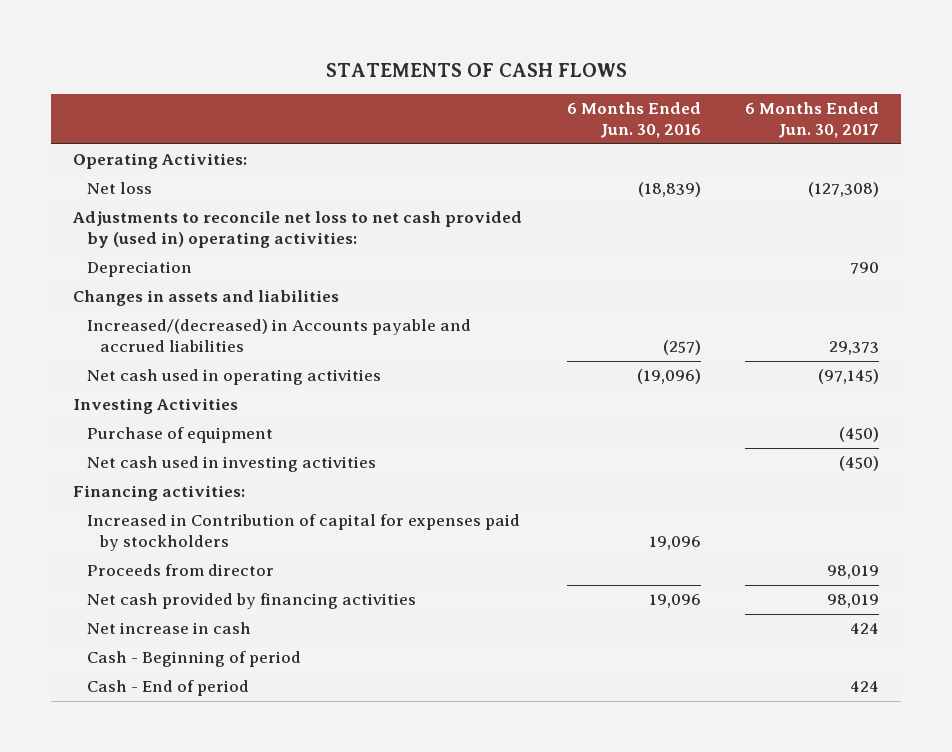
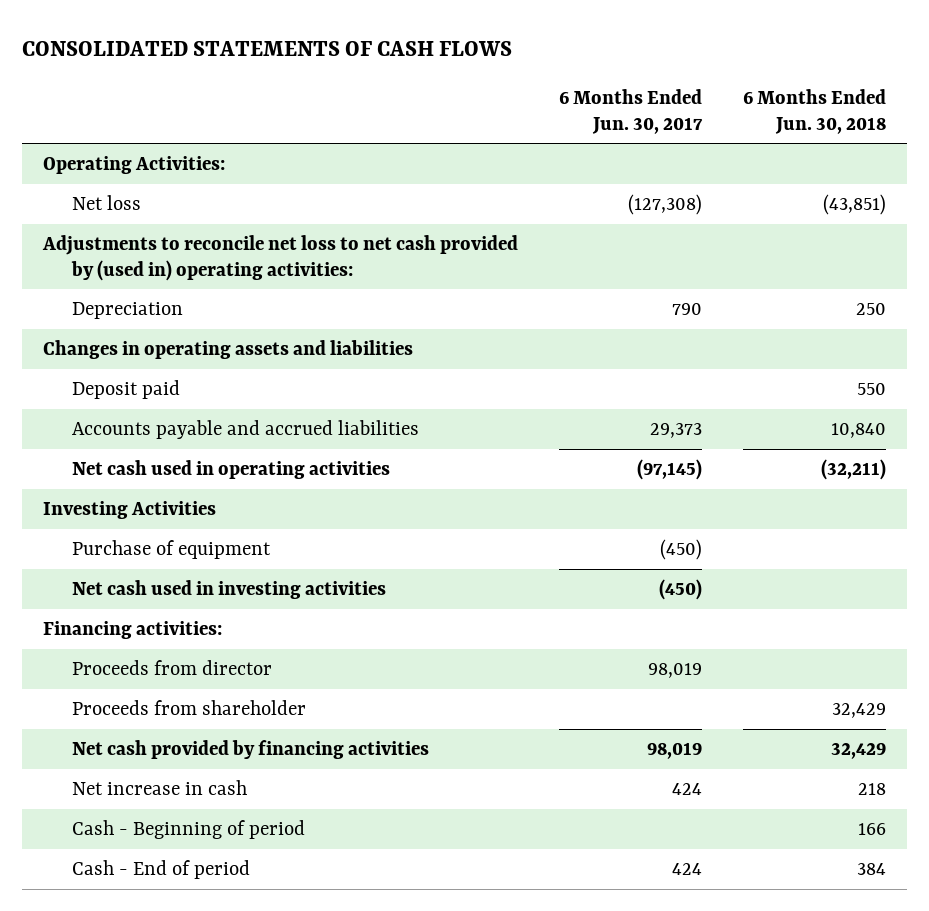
[326,63,628,78] STATEMENTS OF CASH FLOWS -> [22,41,513,57] CONSOLIDATED STATEMENTS OF CASH FLOWS
[566,102,701,139] 6 Months Ended Jun. 30, 2016 -> none
none -> [743,89,887,134] 6 Months Ended Jun. 30, 2018
[73,290,340,307] Changes in assets and liabilities -> [42,340,413,360] Changes in operating assets and liabilities
none -> [71,380,180,400] Deposit paid
[86,319,471,353] Increased/(decreased) in Accounts payable and accrued liabilities -> [71,420,419,440] Accounts payable and accrued liabilities
[86,514,520,552] Increased in Contribution of capital for expenses paid by stockholders -> none
none -> [71,700,306,716] Proceeds from shareholder

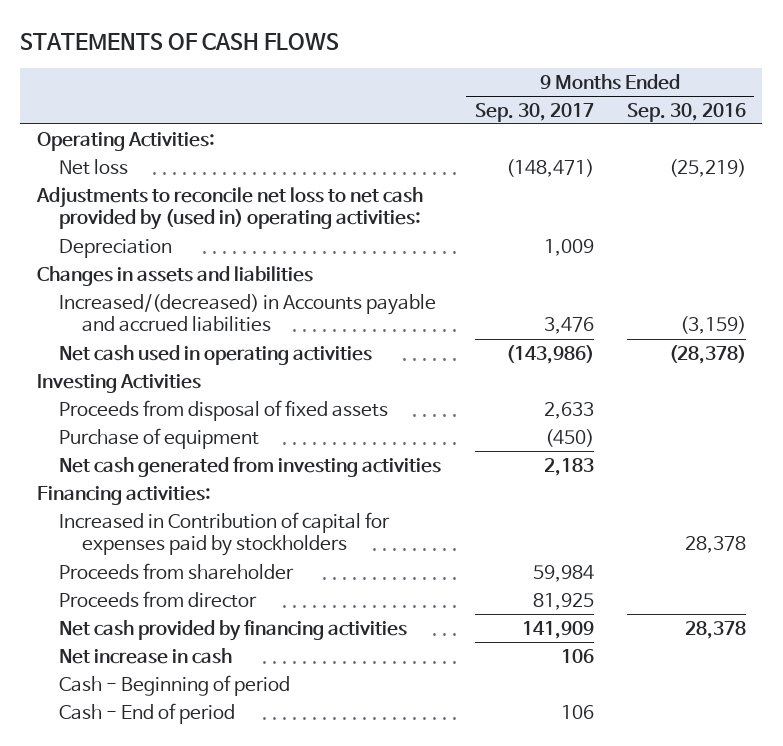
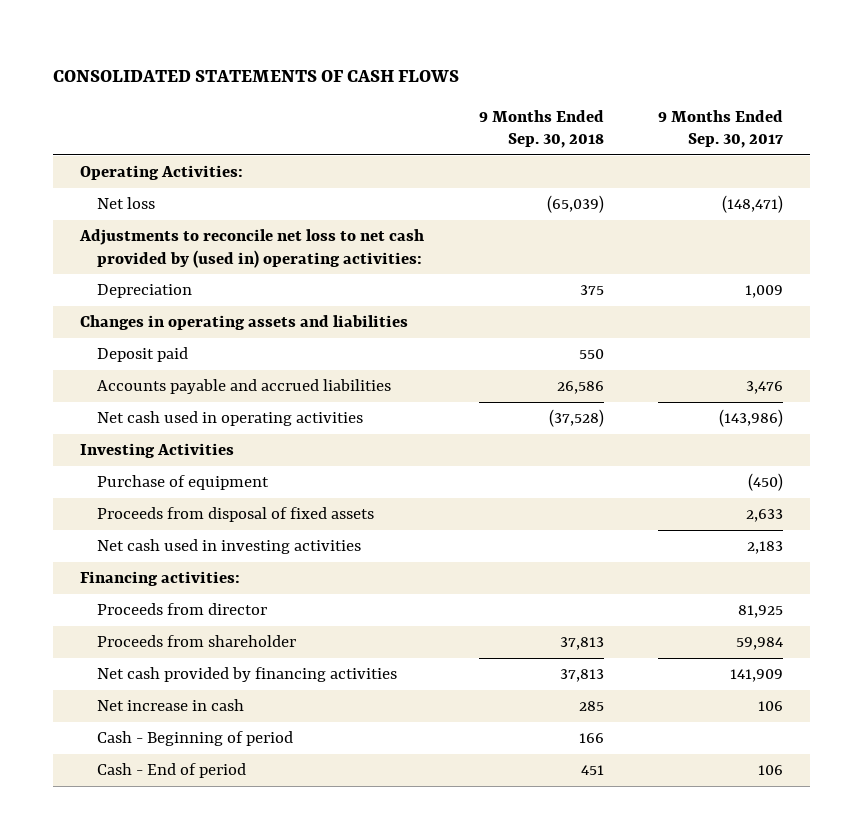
[20,33,340,51] STATEMENTS OF CASH FLOWS -> [53,69,460,82] CONSOLIDATED STATEMENTS OF CASH FLOWS
[626,102,746,122] Sep. 30, 2016 -> none
none -> [478,109,604,148] 9 Months Ended Sep. 30, 2018
[37,265,314,286] Changes in assets and liabilities -> [80,315,409,331] Changes in operating assets and liabilities
none -> [96,347,188,363] Deposit paid
[59,293,437,333] Increased/(decreased) in Accounts payable and accrued liabilities -> [96,379,391,395] Accounts payable and accrued liabilities
[59,399,389,421] Proceeds from disposal of fixed assets -> [96,507,374,523] Proceeds from disposal of fixed assets
[59,456,442,477] Net cash generated from investing activities -> [96,539,361,555] Net cash used in investing activities
[59,511,391,557] Increased in Contribution of capital for expenses paid by stockholders -> none
[59,562,295,580] Proceeds from shareholder -> [96,635,296,648] Proceeds from shareholder

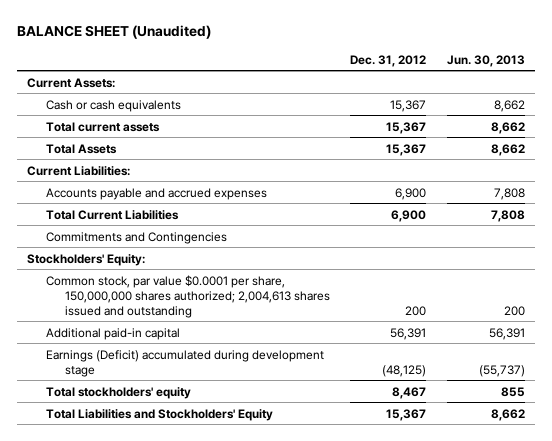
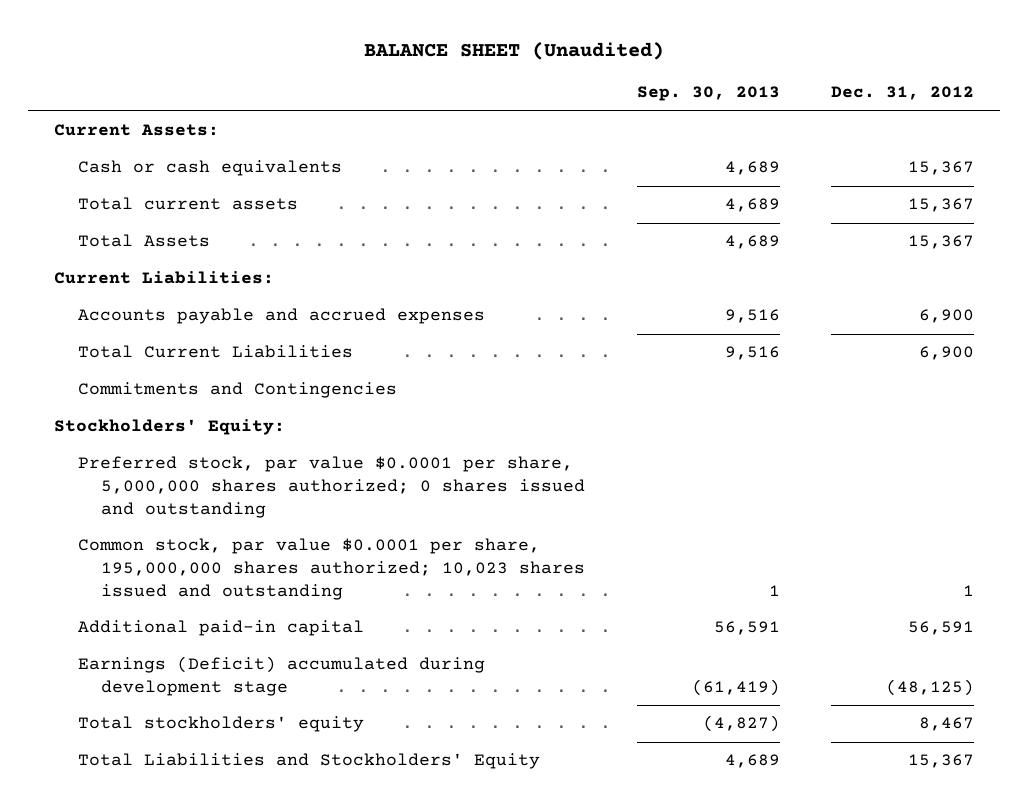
[446,54,525,67] Jun. 30, 2013 -> none
none -> [636,86,780,102] Sep. 30, 2013
none -> [77,456,586,519] Preferred stock, par value $0.0001 per share, 5,000,000 shares authorized; 0 shares issued and outstanding
[46,274,331,318] Common stock, par value $0.0001 per share, 150,000,000 shares authorized; 2,004,613 shares issued and outstanding -> [77,538,586,601] Common stock, par value $0.0001 per share, 195,000,000 shares authorized; 10,023 shares issued and outstanding
[405,305,427,316] 200 -> [963,585,975,597] 1
[390,327,427,340] 56,391 -> [908,621,975,636] 56,591

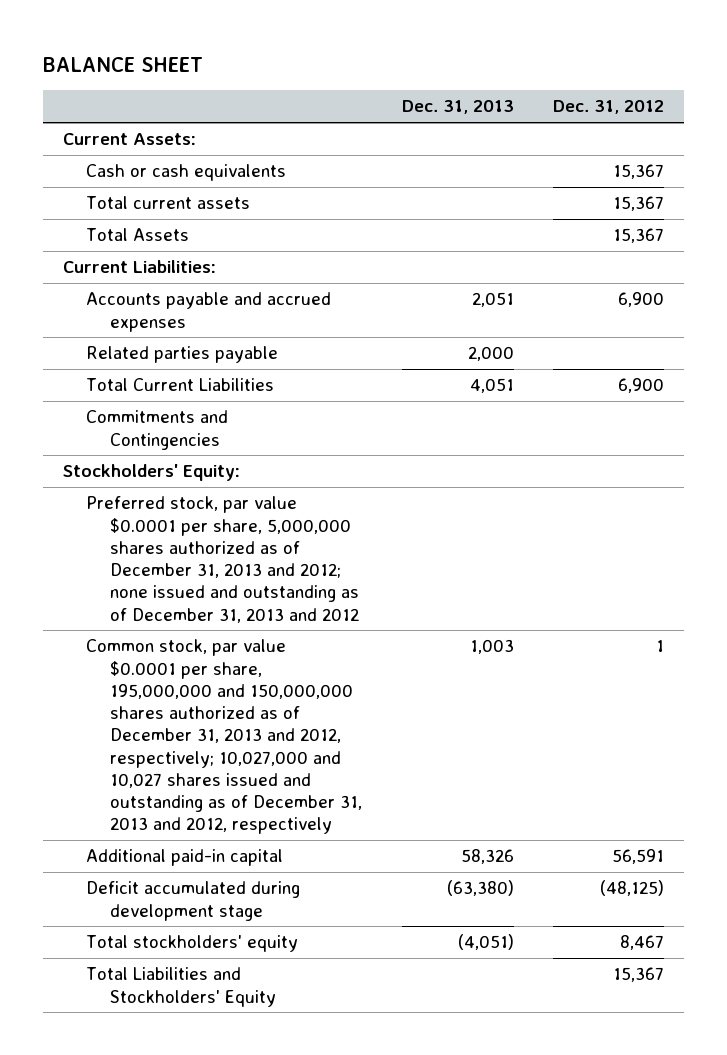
[364,42,665,61] BALANCE SHEET (Unaudited) -> [43,56,204,72] BALANCE SHEET
[636,86,780,102] Sep. 30, 2013 -> none
none -> [401,100,514,115] Dec. 31, 2013
none -> [86,346,279,364] Related parties payable
[77,456,586,519] Preferred stock, par value $0.0001 per share, 5,000,000 shares authorized; 0 shares issued and outstanding -> [86,496,360,623] Preferred stock, par value $0.0001 per share, 5,000,000 shares authorized as of December 31, 2013 and 2012; none issued and outstanding as of December 31, 2013 and 2012
[77,538,586,601] Common stock, par value $0.0001 per share, 195,000,000 shares authorized; 10,023 shares issued and outstanding -> [86,639,363,835] Common stock, par value $0.0001 per share, 195,000,000 and 150,000,000 shares authorized as of December 31, 2013 and 2012, respectively; 10,027,000 and 10,027 shares issued and outstanding as of December 31, 2013 and 2012, respectively
[77,656,485,697] Earnings (Deficit) accumulated during development stage -> [86,881,301,921] Deficit accumulated during development stage

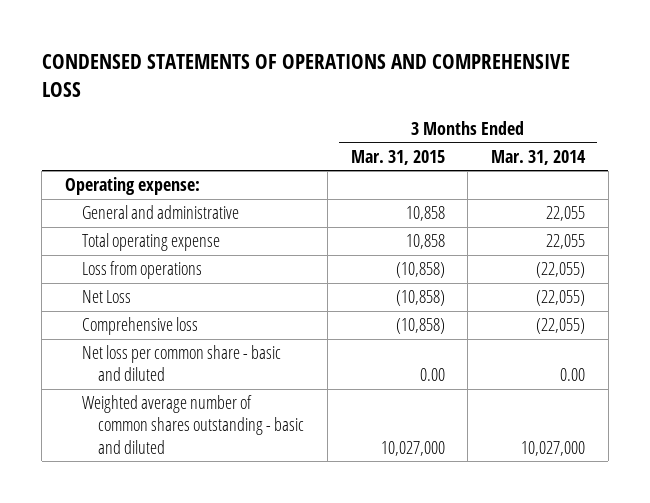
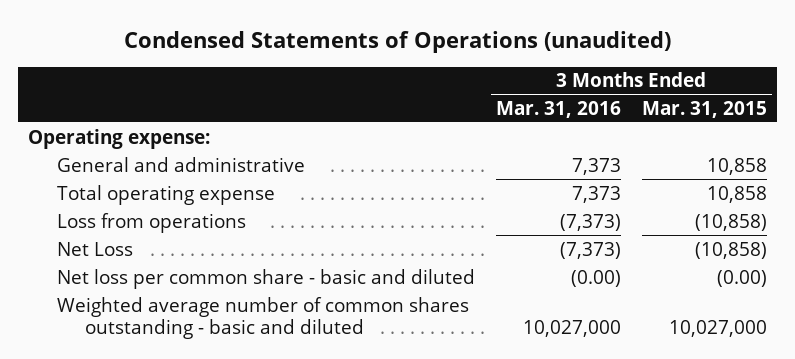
[41,54,570,97] CONDENSED STATEMENTS OF OPERATIONS AND COMPREHENSIVE LOSS -> [123,30,671,53] Condensed Statements of Operations (unaudited)
[490,149,586,165] Mar. 31, 2014 -> none
none -> [495,100,621,118] Mar. 31, 2016
[81,317,198,336] Comprehensive loss -> none
[419,368,445,382] 0.00 -> [716,269,767,287] (0.00)

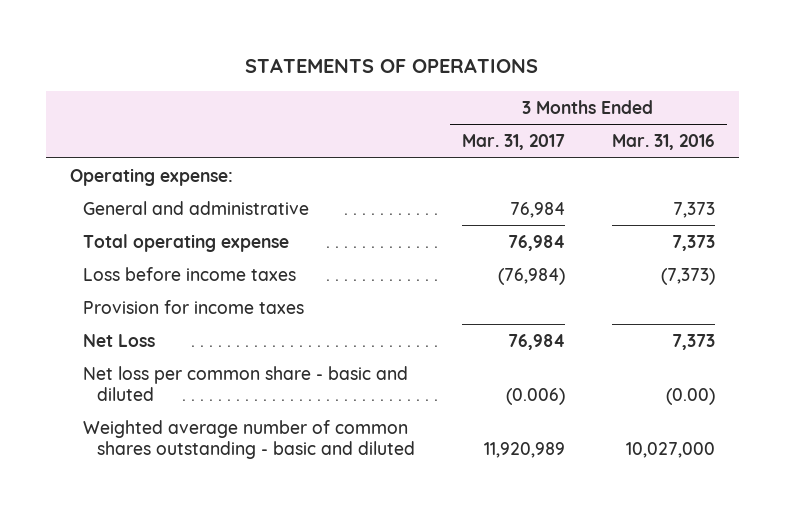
[123,30,671,53] Condensed Statements of Operations (unaudited) -> [245,58,539,74] STATEMENTS OF OPERATIONS
[641,100,767,118] Mar. 31, 2015 -> none
none -> [461,134,565,151] Mar. 31, 2017
[56,212,246,233] Loss from operations -> [83,266,297,281] Loss before income taxes
none -> [83,299,305,314] Provision for income taxes
[559,241,621,259] (7,373) -> [672,333,716,350] 7,373

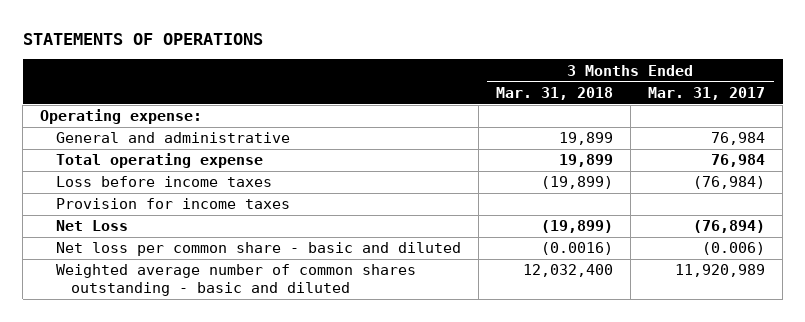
[612,134,716,151] Mar. 31, 2016 -> none
none -> [495,86,613,100] Mar. 31, 2018
[507,333,565,350] 76,984 -> [692,220,765,234] (76,894)

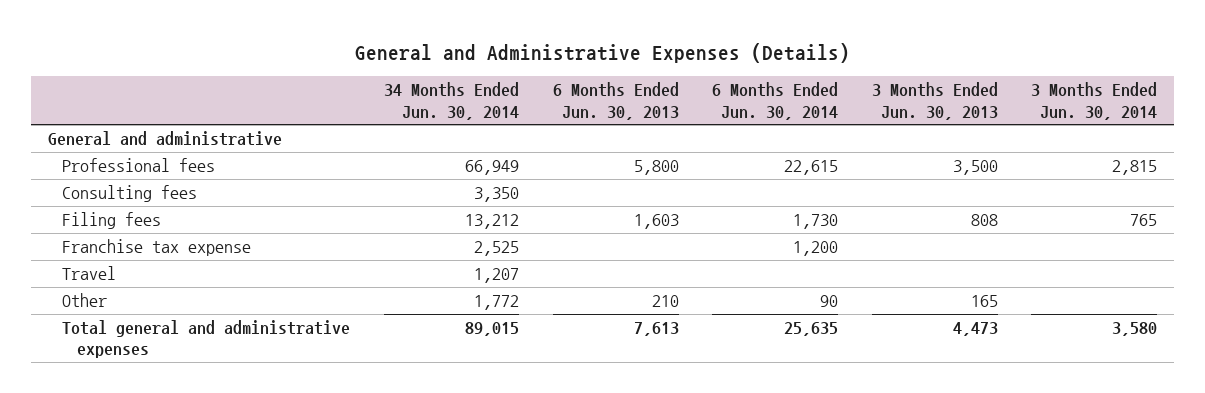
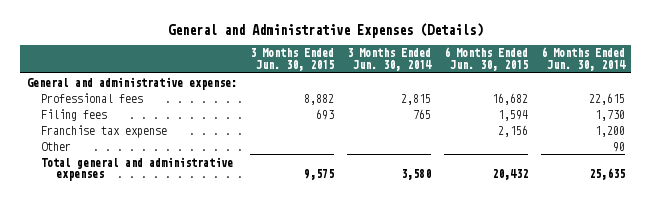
[384,82,520,120] 34 Months Ended Jun. 30, 2014 -> none
[552,82,679,120] 6 Months Ended Jun. 30, 2013 -> none
[871,82,998,120] 3 Months Ended Jun. 30, 2013 -> none
none -> [249,48,334,71] 3 Months Ended Jun. 30, 2015
none -> [443,47,528,71] 6 Months Ended Jun. 30, 2015
[47,130,282,146] General and administrative -> [26,76,237,90] General and administrative expense:
[62,184,198,202] Consulting fees -> none
[62,265,117,280] Travel -> none

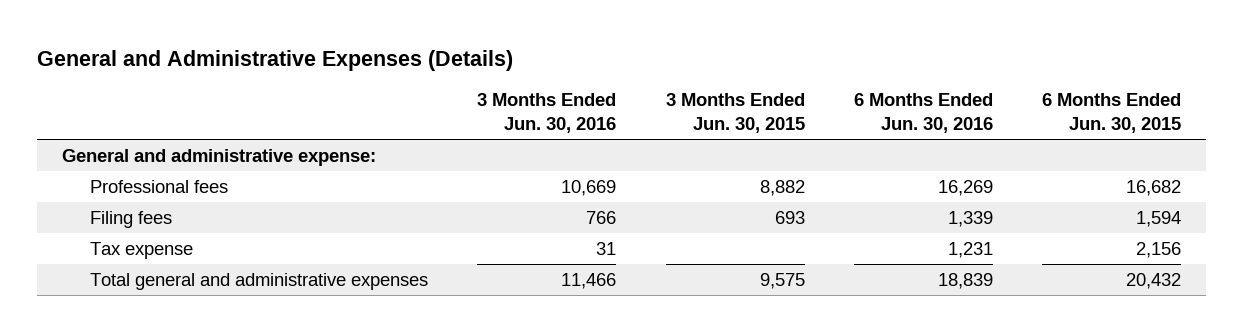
[346,48,432,71] 3 Months Ended Jun. 30, 2014 -> none
[540,47,626,71] 6 Months Ended Jun. 30, 2014 -> none
none -> [477,93,617,134] 3 Months Ended Jun. 30, 2016
none -> [853,93,993,134] 6 Months Ended Jun. 30, 2016
[41,141,72,151] Other -> none
[41,124,168,138] Franchise tax expense -> [89,241,193,259] Tax expense

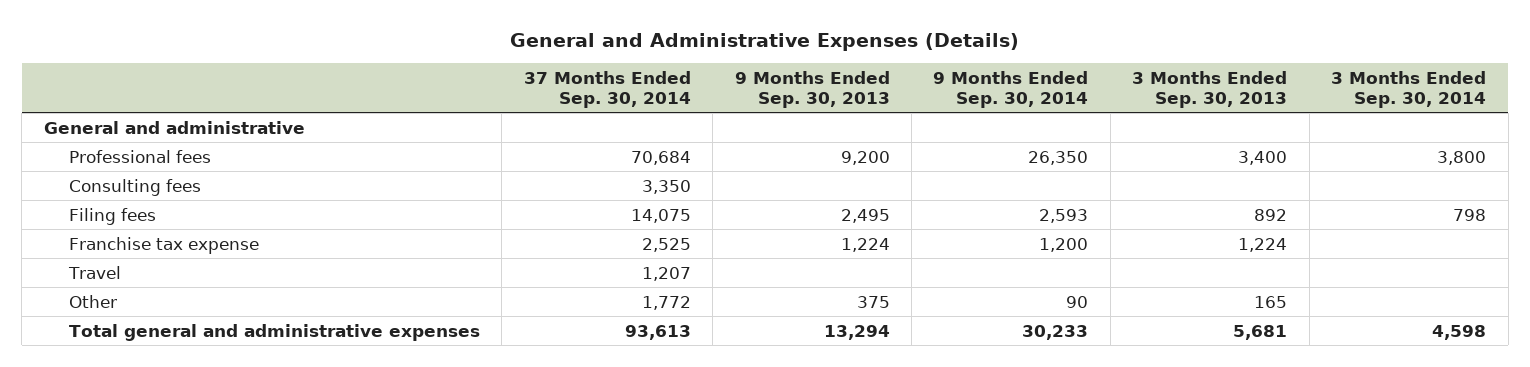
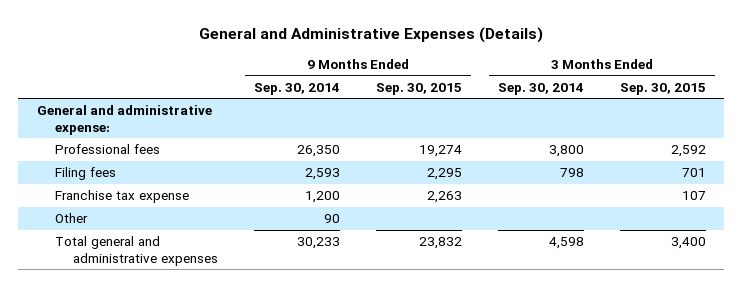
[523,70,691,108] 37 Months Ended Sep. 30, 2014 -> none
[734,70,890,108] 9 Months Ended Sep. 30, 2013 -> none
[1132,70,1288,108] 3 Months Ended Sep. 30, 2013 -> none
none -> [375,82,462,95] Sep. 30, 2015
none -> [620,82,707,95] Sep. 30, 2015
[43,120,305,134] General and administrative -> [36,105,212,135] General and administrative expense:
[68,178,201,196] Consulting fees -> none
[67,265,121,279] Travel -> none

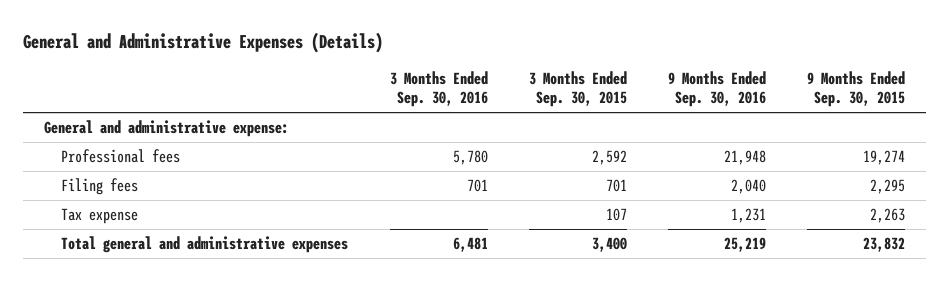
[253,82,340,95] Sep. 30, 2014 -> none
[498,82,585,95] Sep. 30, 2014 -> none
none -> [389,71,488,108] 3 Months Ended Sep. 30, 2016
none -> [667,71,766,108] 9 Months Ended Sep. 30, 2016
[54,213,88,224] Other -> none
[54,190,189,204] Franchise tax expense -> [61,208,139,225] Tax expense

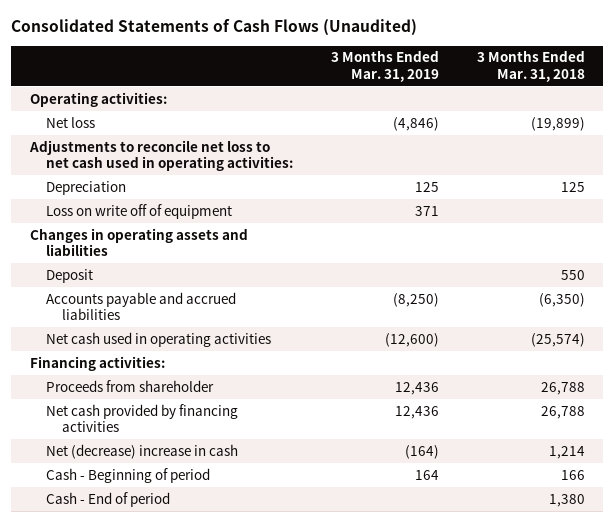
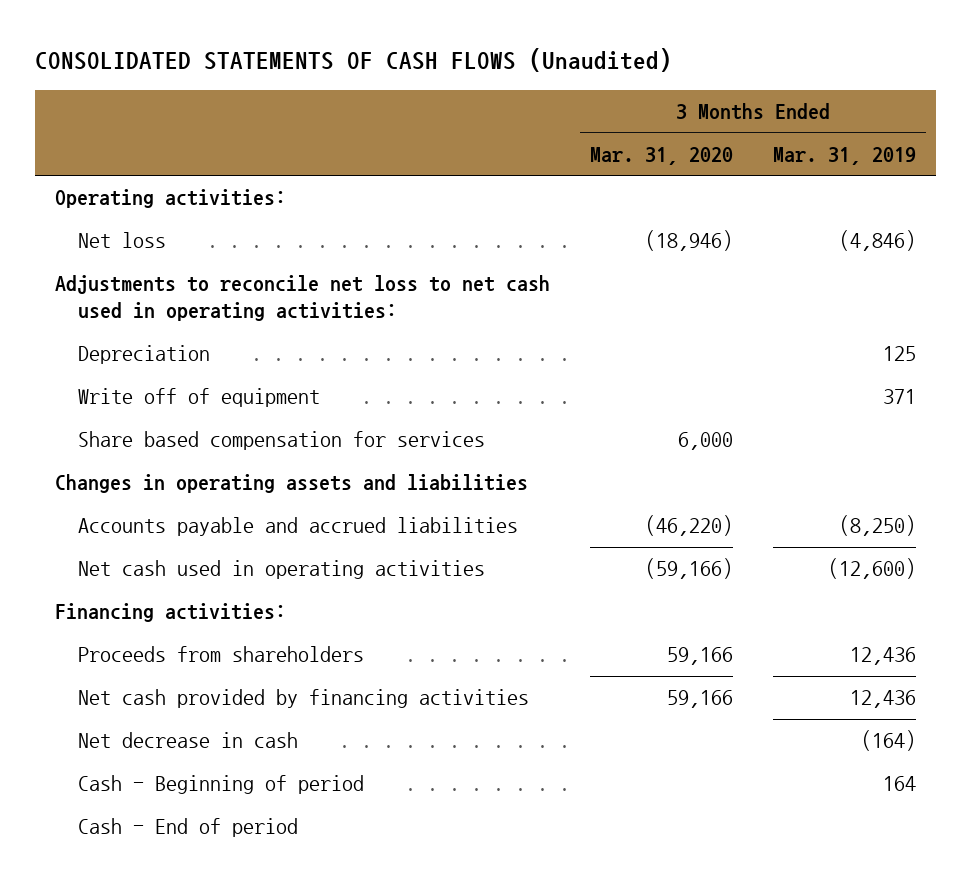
[11,19,418,37] Consolidated Statements of Cash Flows (Unaudited) -> [34,48,672,73] CONSOLIDATED STATEMENTS OF CASH FLOWS (Unaudited)
[476,50,585,82] 3 Months Ended Mar. 31, 2018 -> none
none -> [590,146,734,165] Mar. 31, 2020
[45,203,232,219] Loss on write off of equipment -> [78,388,321,408] Write off of equipment
none -> [78,431,486,451] Share based compensation for services
[45,268,93,283] Deposit -> none
[45,379,214,392] Proceeds from shareholder -> [78,646,365,663] Proceeds from shareholders
[45,443,238,459] Net (decrease) increase in cash -> [78,732,299,749] Net decrease in cash

